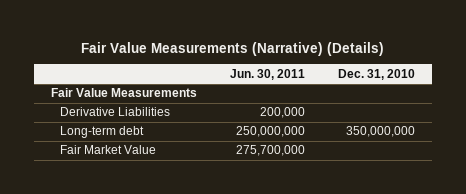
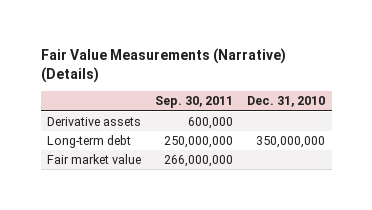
[229,68,305,80] Jun. 30, 2011 -> none
none -> [155,96,234,109] Sep. 30, 2011
[50,88,197,98] Fair Value Measurements -> none
[60,107,171,117] Derivative Liabilities -> [47,117,142,127] Derivative assets
[60,145,157,155] Fair Market Value -> [47,154,142,165] Fair market value

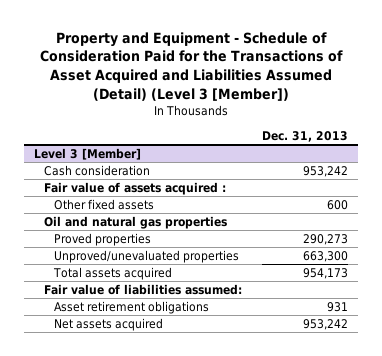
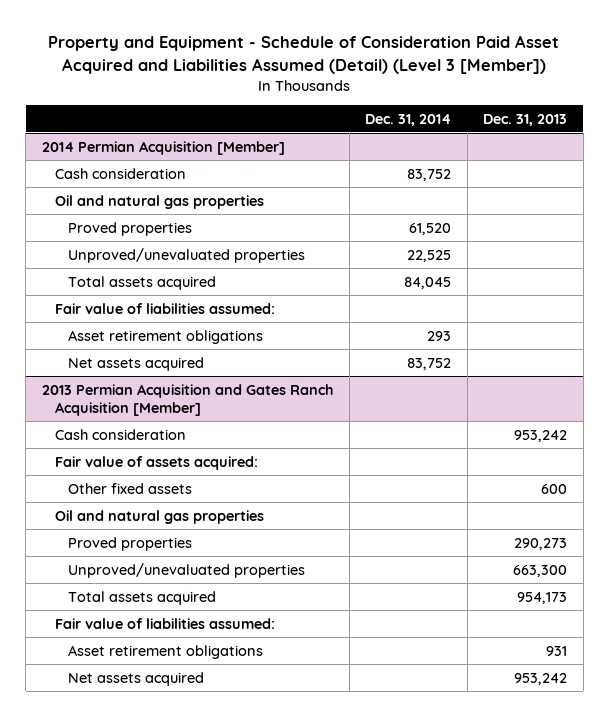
[40,31,344,101] Property and Equipment - Schedule of Consideration Paid for the Transactions of Asset Acquired and Liabilities Assumed (Detail) (Level 3 [Member]) -> [48,35,560,74] Property and Equipment - Schedule of Consideration Paid Asset Acquired and Liabilities Assumed (Detail) (Level 3 [Member])
none -> [365,113,452,126] Dec. 31, 2014
none -> [41,140,285,155] 2014 Permian Acquisition [Member]
none -> [54,167,186,179] Cash consideration
none -> [54,194,264,209] Oil and natural gas properties
none -> [67,221,192,236] Proved properties
none -> [67,247,305,263] Unproved/unevaluated properties
none -> [67,275,216,290] Total assets acquired
none -> [54,302,275,314] Fair value of liabilities assumed:
none -> [67,329,263,344] Asset retirement obligations
none -> [67,356,204,371] Net assets acquired
[34,148,142,161] Level 3 [Member] -> [41,383,334,417] 2013 Permian Acquisition and Gates Ranch Acquisition [Member]
[44,182,227,196] Fair value of assets acquired : -> [54,455,258,470] Fair value of assets acquired:

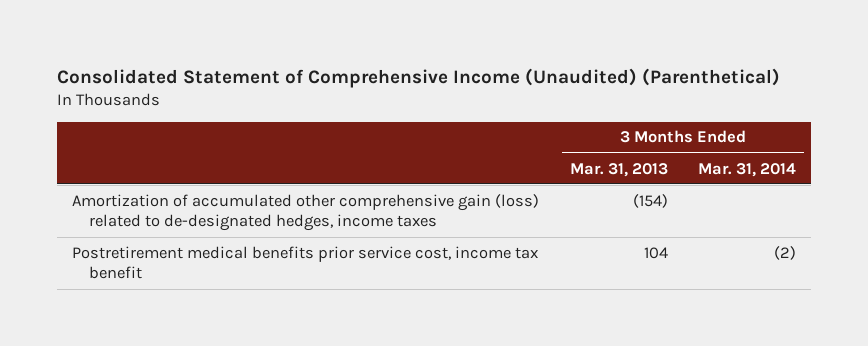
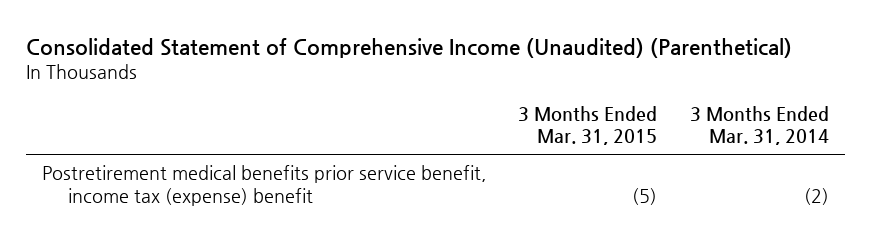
[569,162,668,177] Mar. 31, 2013 -> none
none -> [518,105,658,146] 3 Months Ended Mar. 31, 2015
[72,193,540,232] Amortization of accumulated other comprehensive gain (loss) related to de-designated hedges, income taxes -> none
[72,245,539,280] Postretirement medical benefits prior service cost, income tax benefit -> [42,165,487,206] Postretirement medical benefits prior service benefit, income tax (expense) benefit

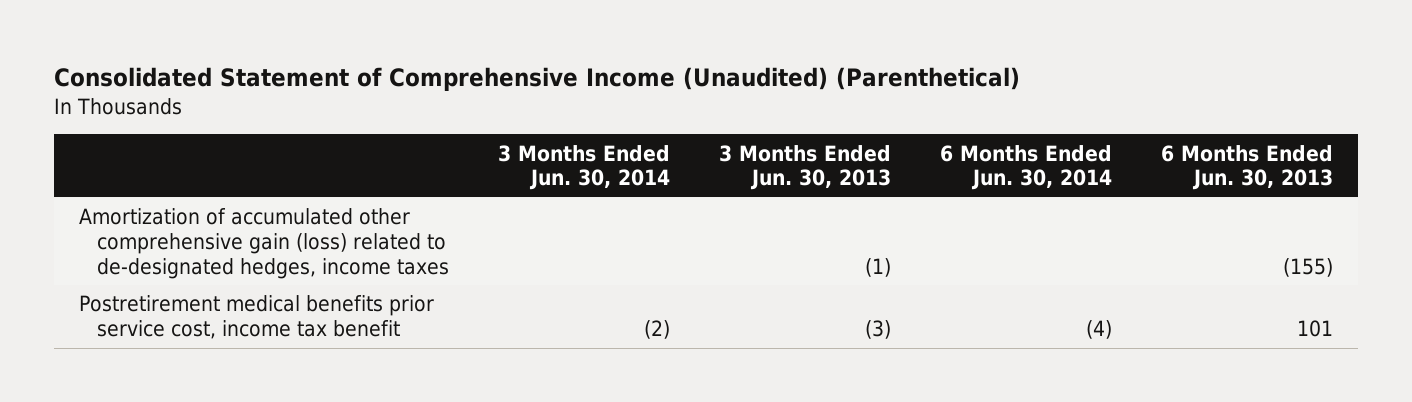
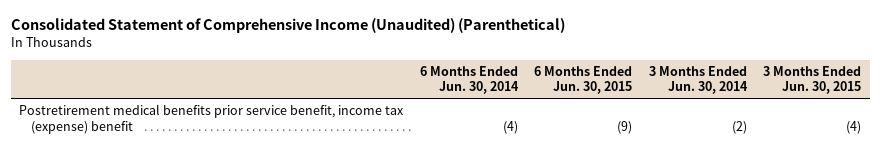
[719,144,892,191] 3 Months Ended Jun. 30, 2013 -> none
[1161,144,1334,191] 6 Months Ended Jun. 30, 2013 -> none
none -> [534,66,633,95] 6 Months Ended Jun. 30, 2015
none -> [763,66,862,95] 3 Months Ended Jun. 30, 2015
[79,208,449,279] Amortization of accumulated other comprehensive gain (loss) related to de-designated hedges, income taxes -> none
[79,295,435,340] Postretirement medical benefits prior service cost, income tax benefit -> [19,104,405,134] Postretirement medical benefits prior service benefit, income tax (expense) benefit

